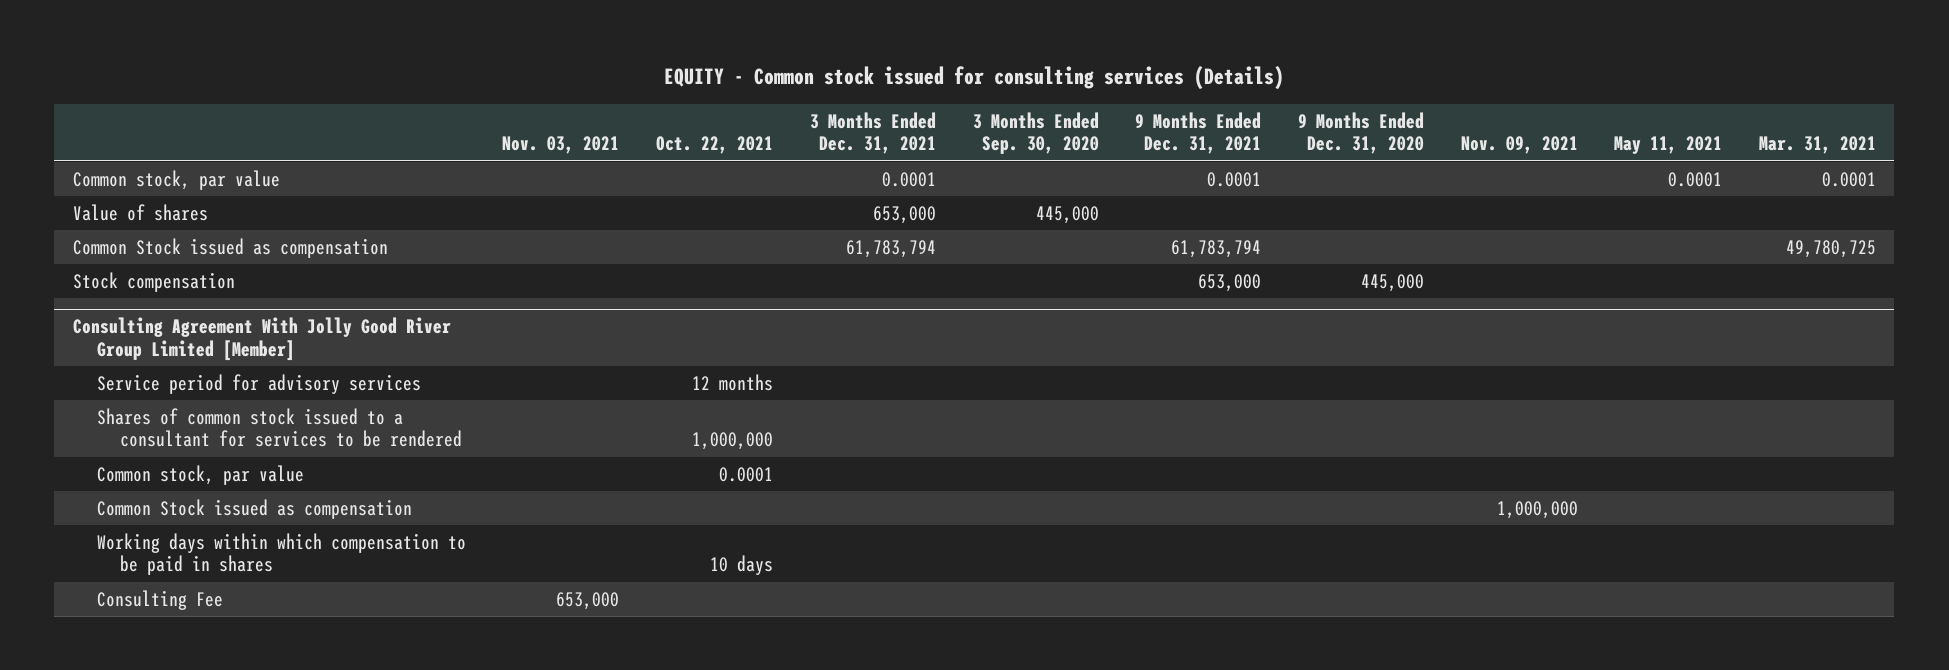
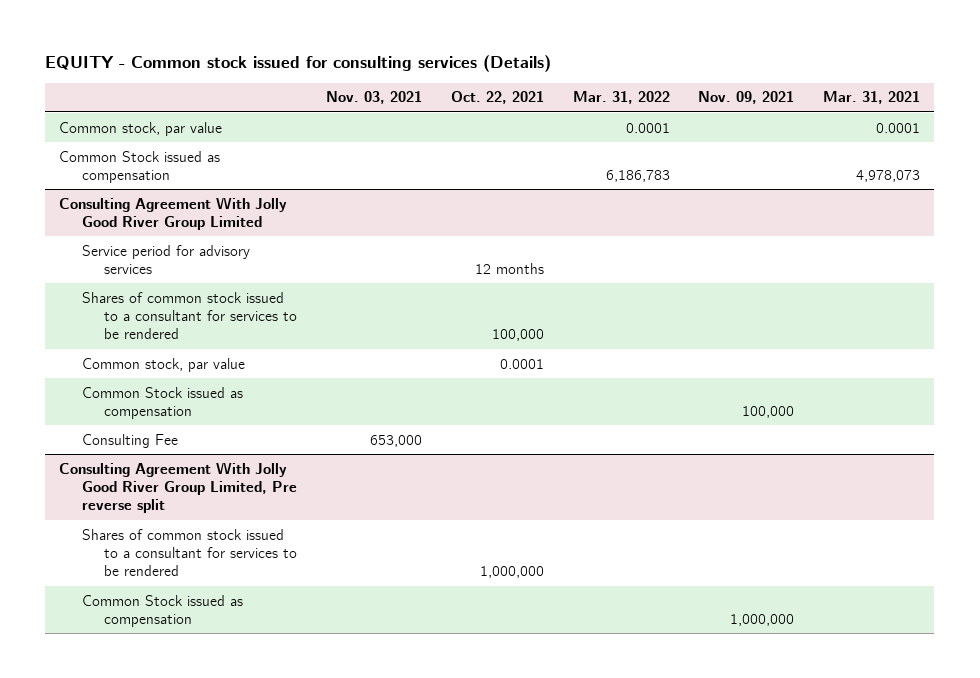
[809,111,936,155] 3 Months Ended Dec. 31, 2021 -> none
[972,111,1099,155] 3 Months Ended Sep. 30, 2020 -> none
[1135,111,1262,155] 9 Months Ended Dec. 31, 2021 -> none
[1297,111,1424,155] 9 Months Ended Dec. 31, 2020 -> none
[1614,136,1723,155] May 11, 2021 -> none
none -> [572,91,670,105] Mar. 31, 2022
[72,203,208,221] Value of shares -> none
[72,271,235,292] Stock compensation -> none
[1786,239,1877,258] 49,780,725 -> [856,169,921,182] 4,978,073
[72,317,451,361] Consulting Agreement With Jolly Good River Group Limited [Member] -> [59,196,288,230] Consulting Agreement With Jolly Good River Group Limited
[692,432,774,451] 1,000,000 -> [491,328,544,341] 100,000
[96,532,466,576] Working days within which compensation to be paid in shares -> none
[1496,500,1578,519] 1,000,000 -> [742,405,795,418] 100,000
none -> [59,461,297,513] Consulting Agreement With Jolly Good River Group Limited, Pre reverse split
none -> [81,528,298,576] Shares of common stock issued to a consultant for services to be rendered
none -> [81,594,243,627] Common Stock issued as compensation

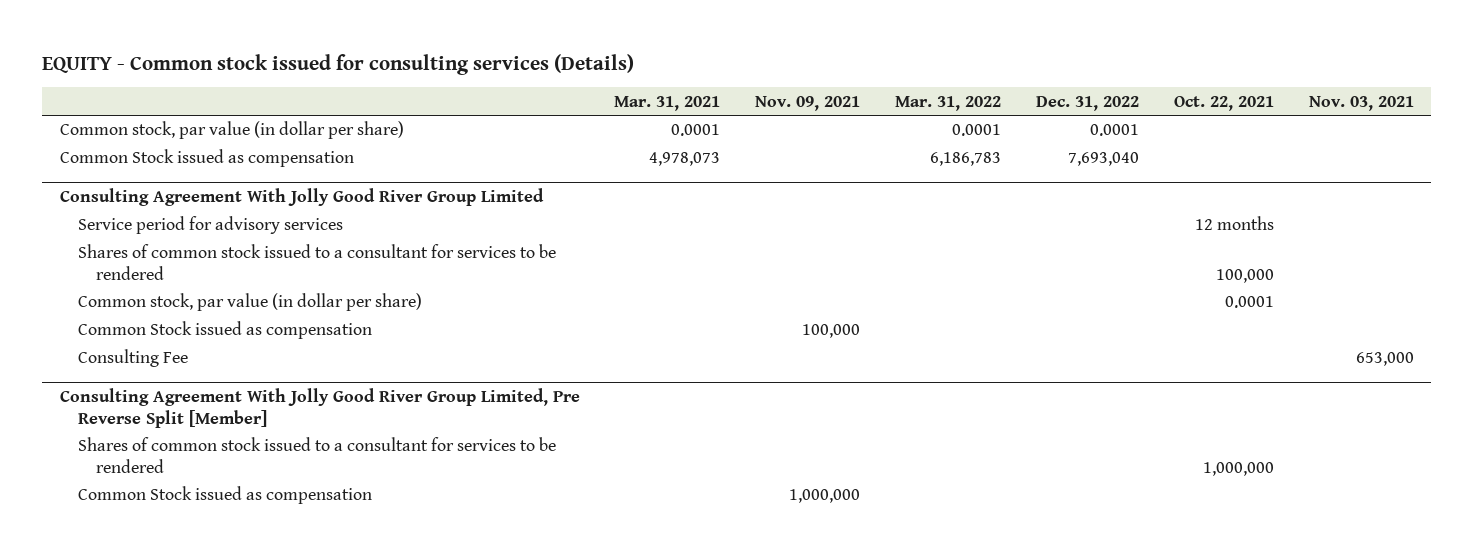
none -> [1035,95,1139,111] Dec. 31, 2022
[59,121,223,136] Common stock, par value -> [59,121,404,140] Common stock, par value (in dollar per share)
[81,357,245,372] Common stock, par value -> [77,293,422,312] Common stock, par value (in dollar per share)
[59,461,297,513] Consulting Agreement With Jolly Good River Group Limited, Pre reverse split -> [59,388,580,428] Consulting Agreement With Jolly Good River Group Limited, Pre Reverse Split [Member]

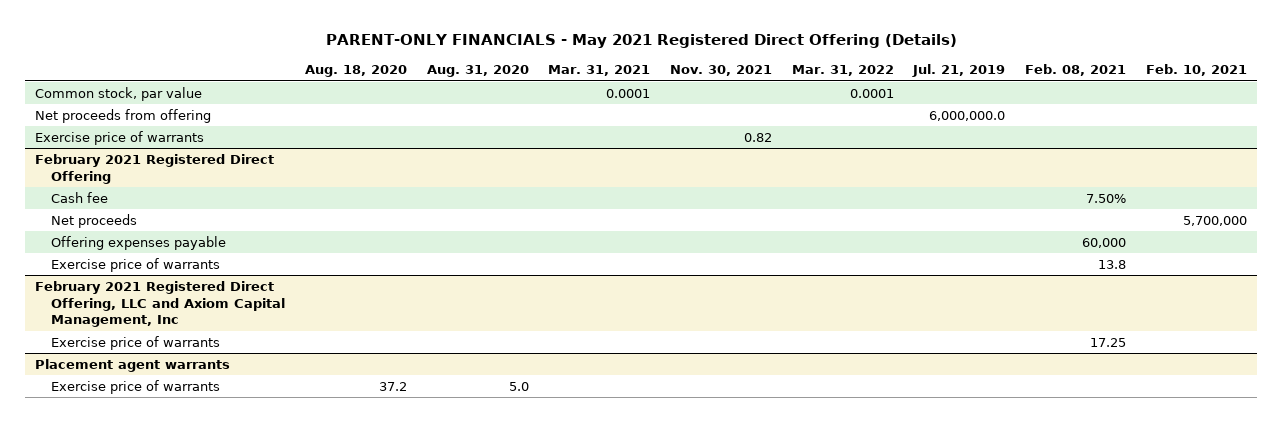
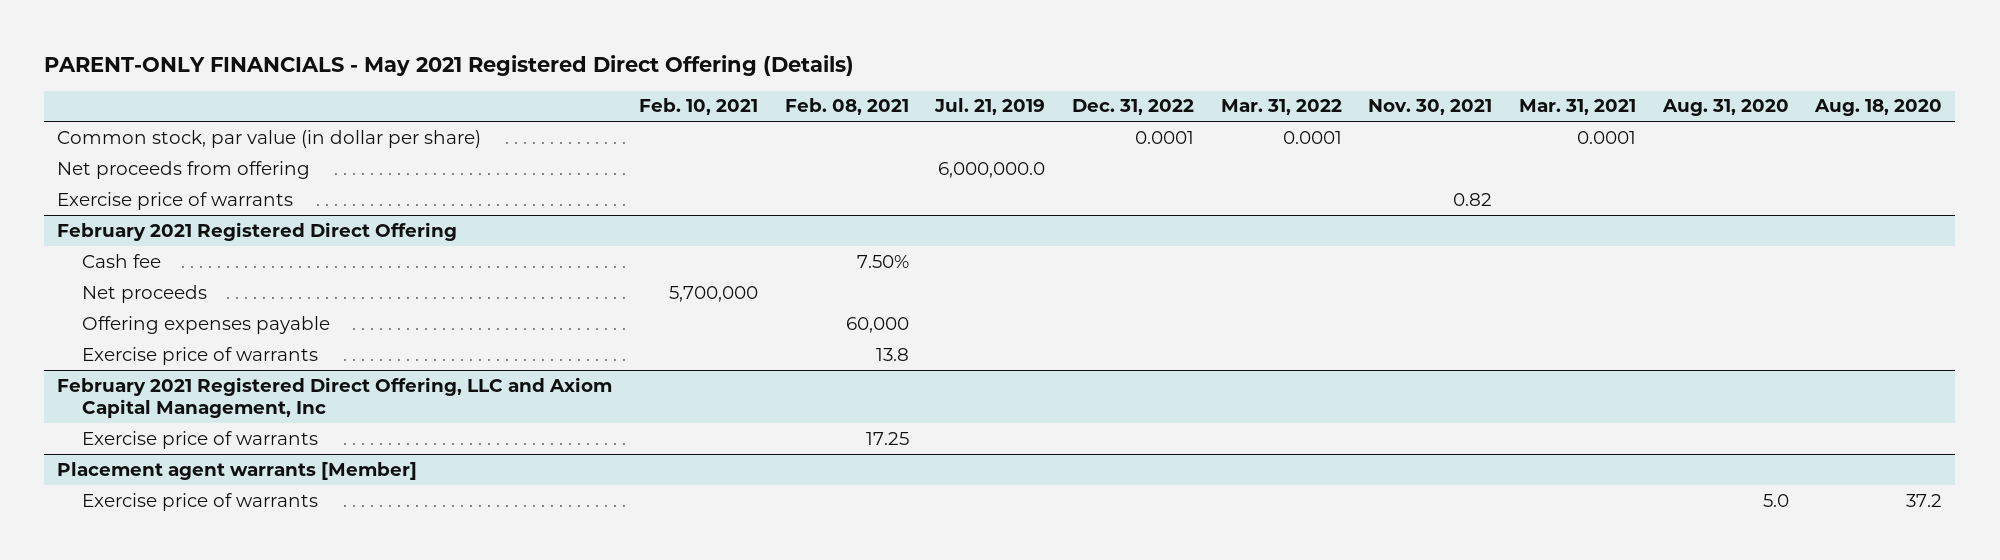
none -> [1071,99,1194,116] Dec. 31, 2022
[35,86,203,101] Common stock, par value -> [57,129,482,148] Common stock, par value (in dollar per share)
[35,358,231,372] Placement agent warrants -> [57,461,418,480] Placement agent warrants [Member]

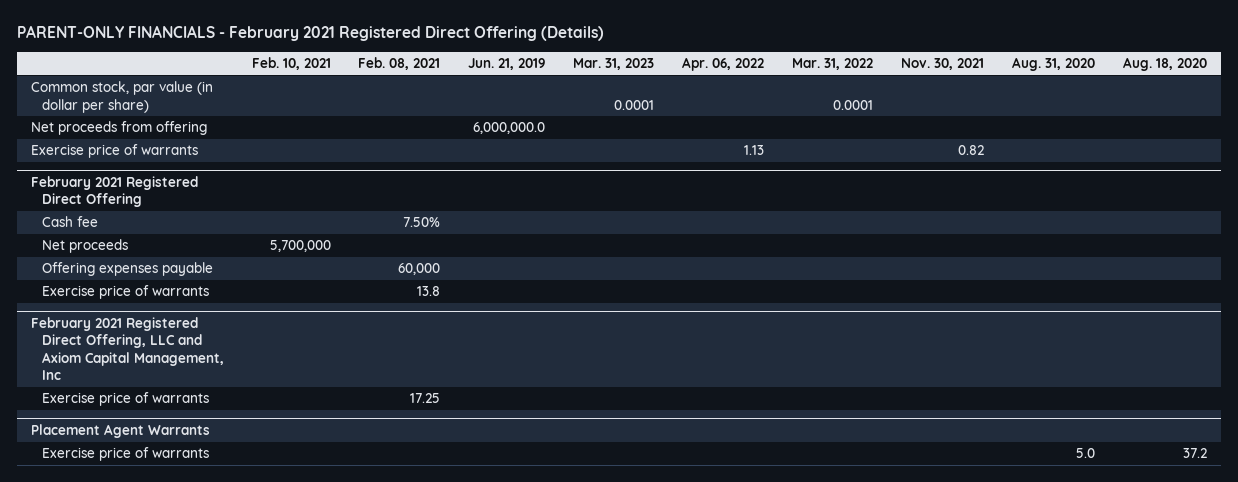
[44,55,855,77] PARENT-ONLY FINANCIALS - May 2021 Registered Direct Offering (Details) -> [17,25,605,42] PARENT-ONLY FINANCIALS - February 2021 Registered Direct Offering (Details)
[934,98,1046,116] Jul. 21, 2019 -> none
[1071,99,1194,116] Dec. 31, 2022 -> none
[1518,99,1636,116] Mar. 31, 2021 -> none
none -> [468,57,546,70] Jun. 21, 2019
none -> [573,57,655,70] Mar. 31, 2023
none -> [682,56,765,71] Apr. 06, 2022
[57,461,418,480] Placement agent warrants [Member] -> [31,423,211,438] Placement Agent Warrants

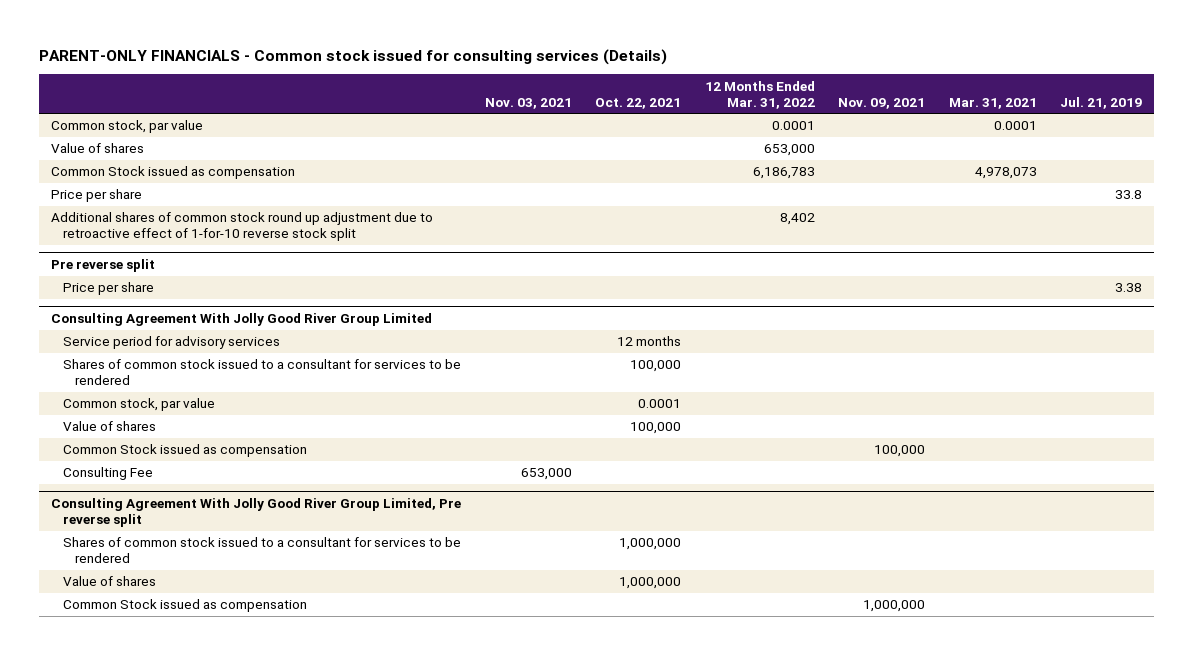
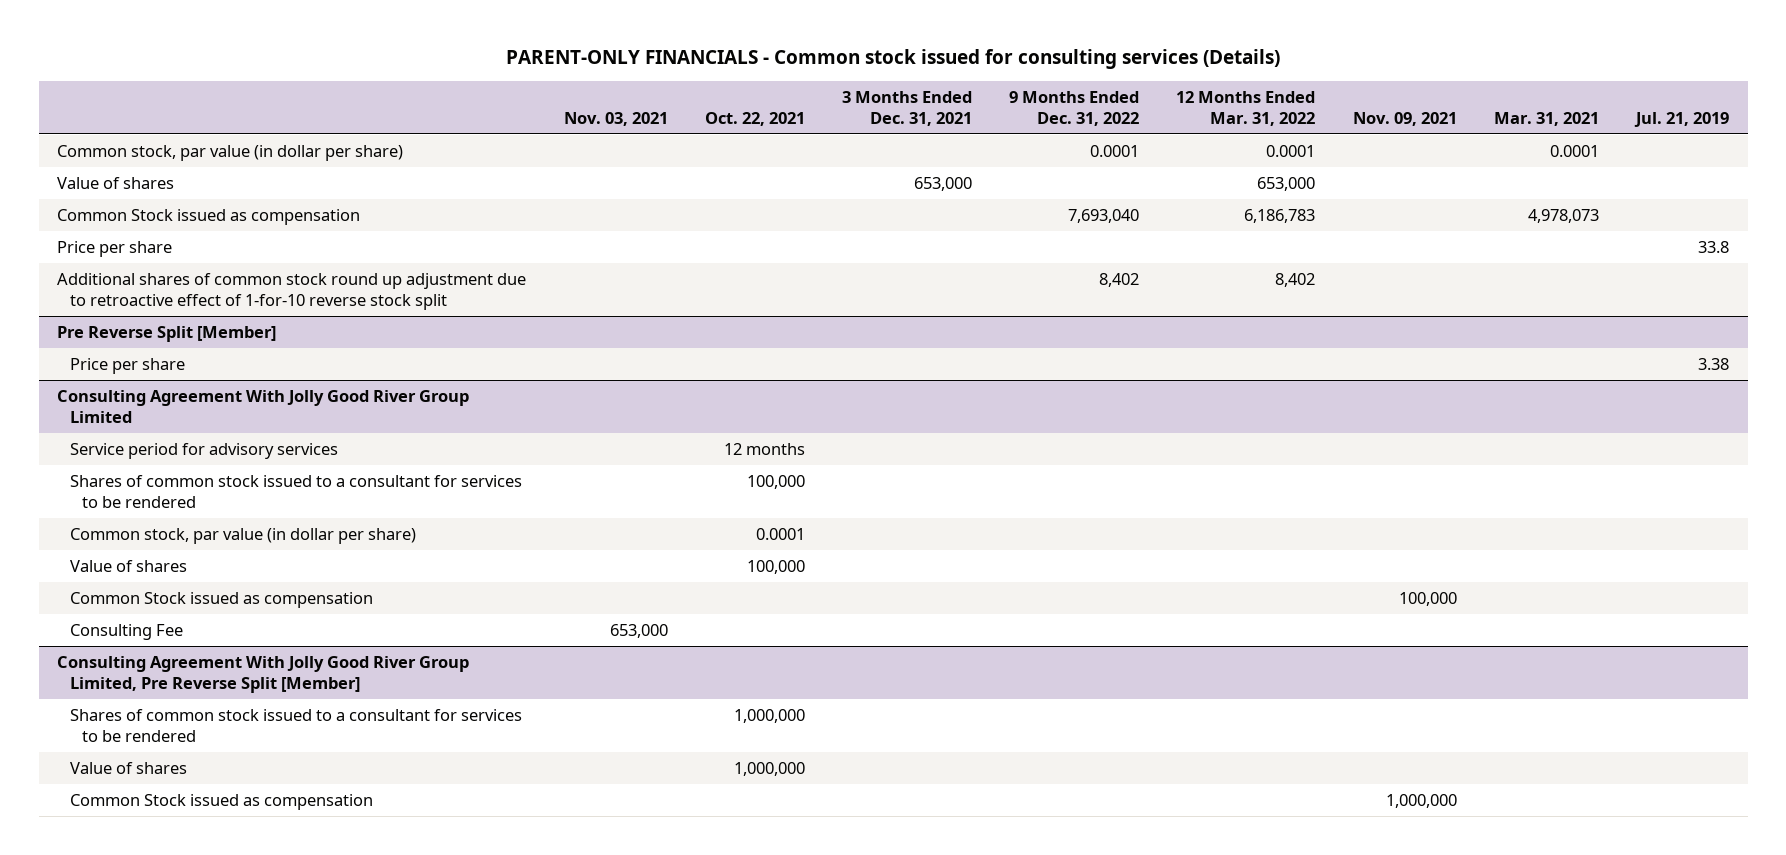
none -> [841,90,972,126] 3 Months Ended Dec. 31, 2021
none -> [1009,90,1140,126] 9 Months Ended Dec. 31, 2022
[51,120,204,134] Common stock, par value -> [57,145,404,162] Common stock, par value (in dollar per share)
[51,259,156,273] Pre reverse split -> [57,326,277,343] Pre Reverse Split [Member]
[63,398,216,412] Common stock, par value -> [69,528,416,545] Common stock, par value (in dollar per share)
[51,498,462,528] Consulting Agreement With Jolly Good River Group Limited, Pre reverse split -> [57,656,470,693] Consulting Agreement With Jolly Good River Group Limited, Pre Reverse Split [Member]

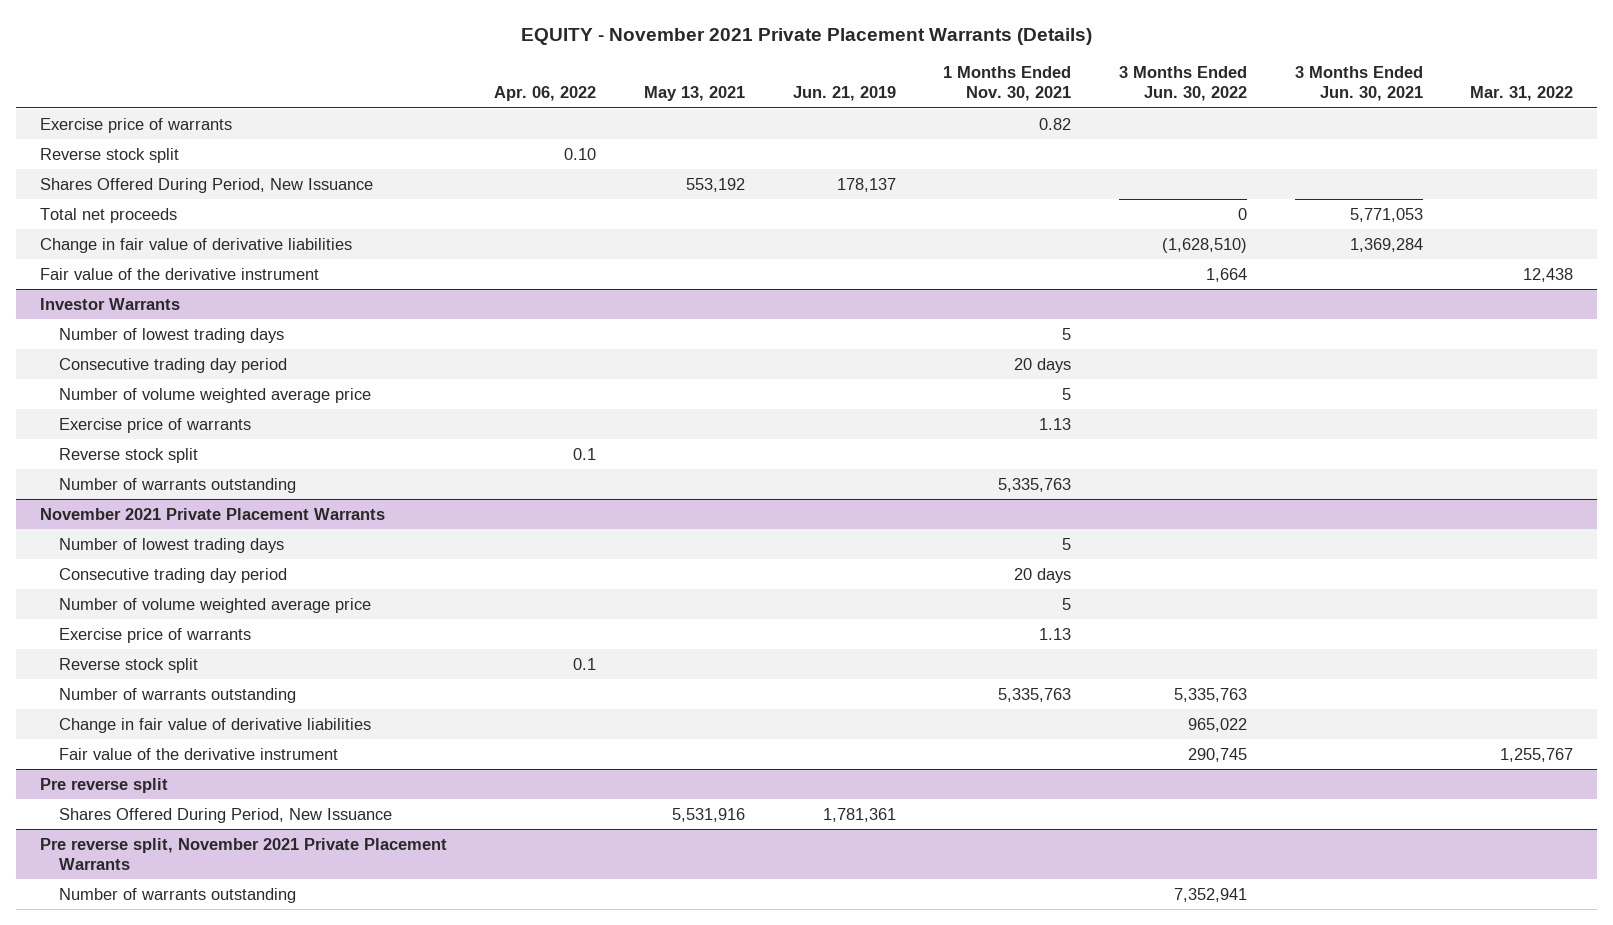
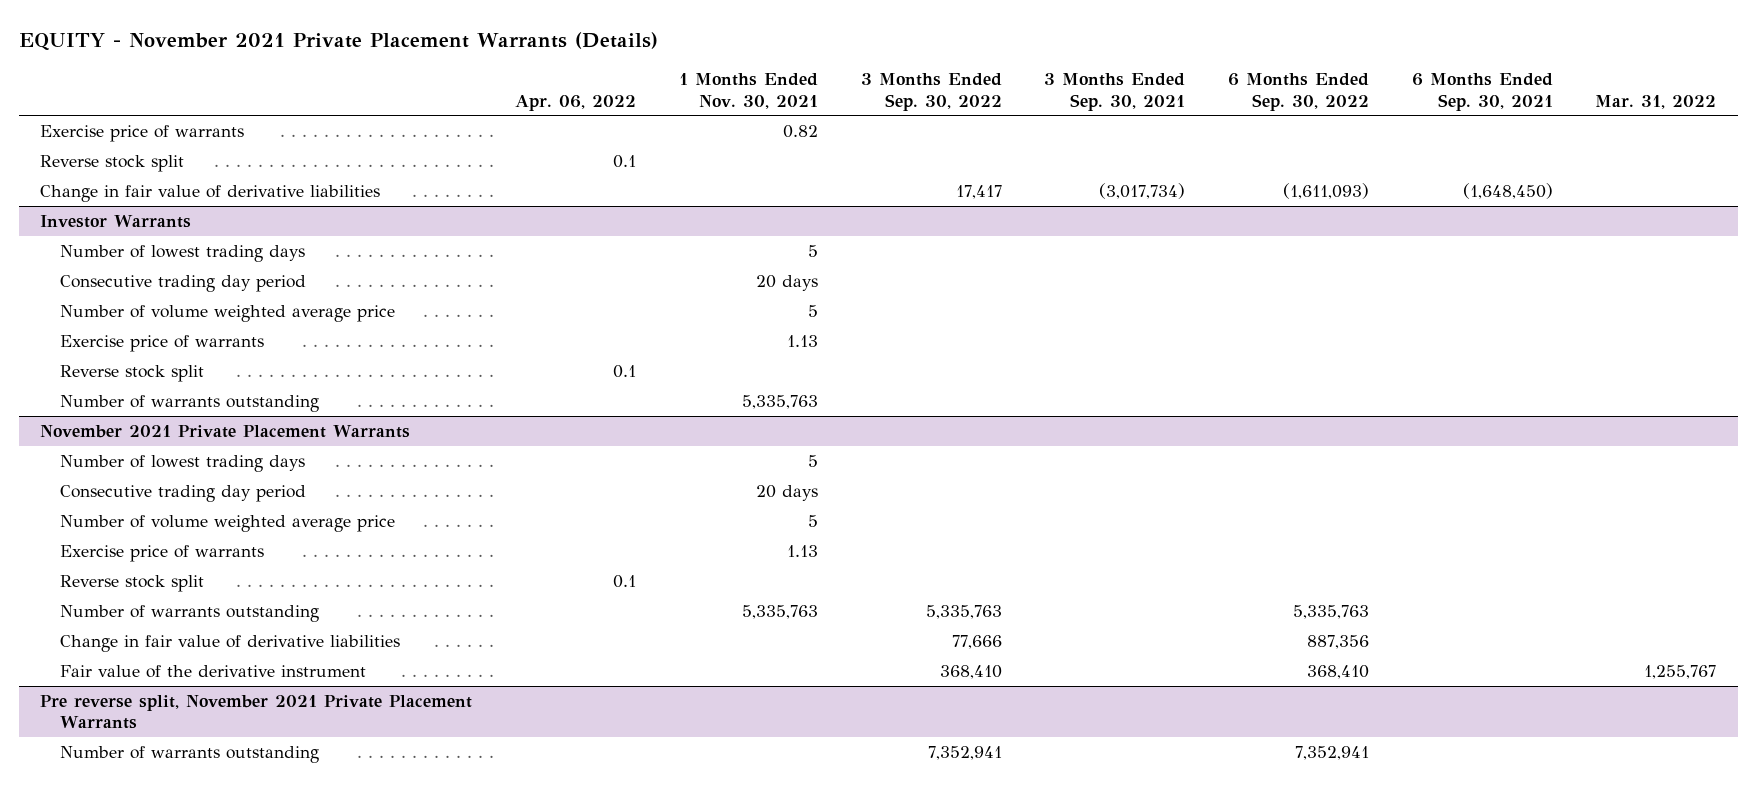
[644,86,746,102] May 13, 2021 -> none
[792,86,896,102] Jun. 21, 2019 -> none
[1119,66,1248,102] 3 Months Ended Jun. 30, 2022 -> none
[1294,66,1423,102] 3 Months Ended Jun. 30, 2021 -> none
none -> [860,73,1002,111] 3 Months Ended Sep. 30, 2022
none -> [1044,73,1186,111] 3 Months Ended Sep. 30, 2021
none -> [1227,73,1369,111] 6 Months Ended Sep. 30, 2022
none -> [1411,73,1553,111] 6 Months Ended Sep. 30, 2021
[39,177,373,193] Shares Offered During Period, New Issuance -> none
[39,207,177,223] Total net proceeds -> none
[564,147,597,160] 0.10 -> [613,155,637,169] 0.1
[39,267,319,280] Fair value of the derivative instrument -> none
[39,777,168,793] Pre reverse split -> none
[59,807,393,823] Shares Offered During Period, New Issuance -> none

